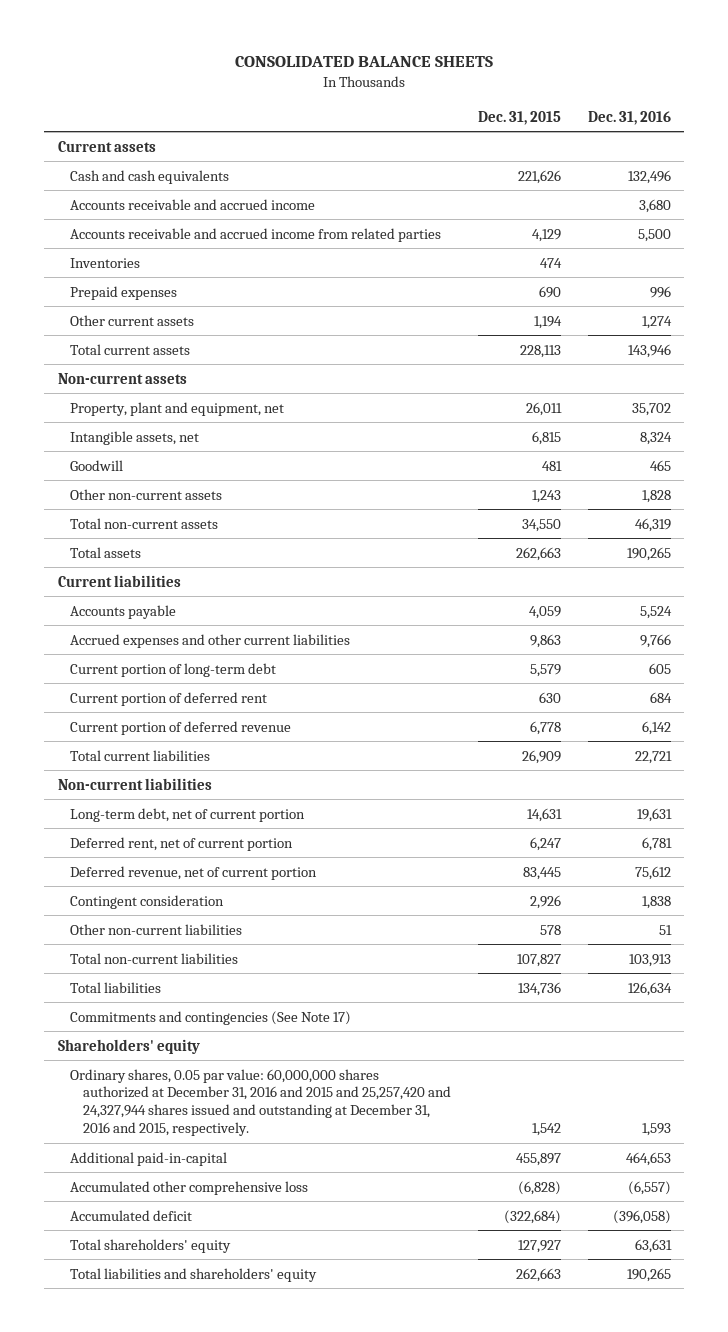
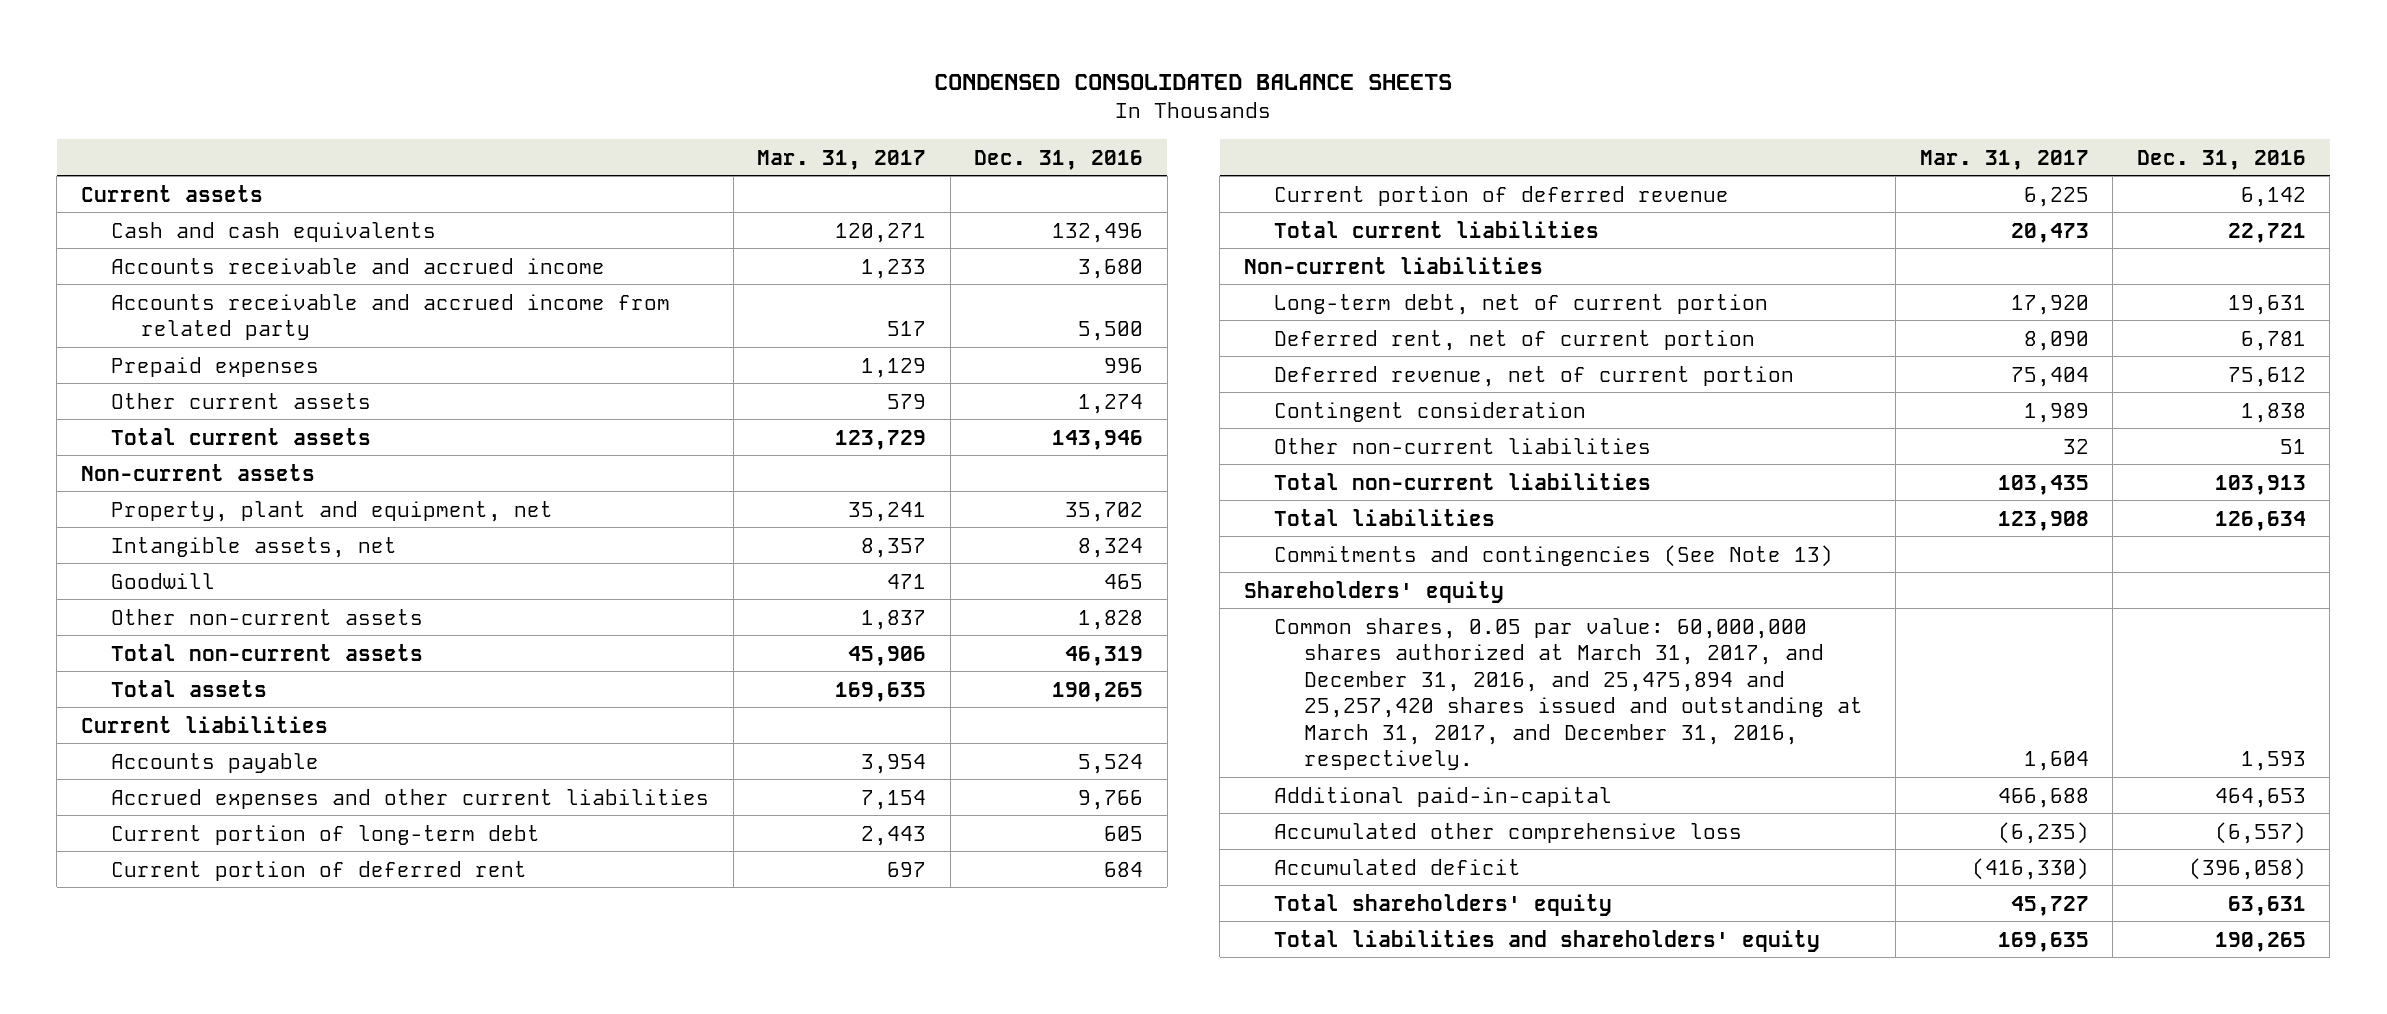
[235,56,494,68] CONSOLIDATED BALANCE SHEETS -> [934,73,1453,90] CONDENSED CONSOLIDATED BALANCE SHEETS
[477,110,561,125] Dec. 31, 2015 -> none
none -> [757,149,927,170] Mar. 31, 2017
[70,257,141,268] Inventories -> none
[70,227,442,242] Accounts receivable and accrued income from related parties -> [111,293,671,341] Accounts receivable and accrued income from related party
[70,1010,352,1025] Commitments and contingencies (See Note 17) -> [1273,544,1833,567] Commitments and contingencies (See Note 13)
[70,1068,452,1137] Ordinary shares, 0.05 par value: 60,000,000 shares authorized at December 31, 2016 and 2015 and 25,257,420 and 24,327,944 shares issued and outstanding at December 31, 2016 and 2015, respectively. -> [1273,617,1863,771] Common shares, 0.05 par value: 60,000,000 shares authorized at March 31, 2017, and December 31, 2016, and 25,475,894 and 25,257,420 shares issued and outstanding at March 31, 2017, and December 31, 2016, respectively.

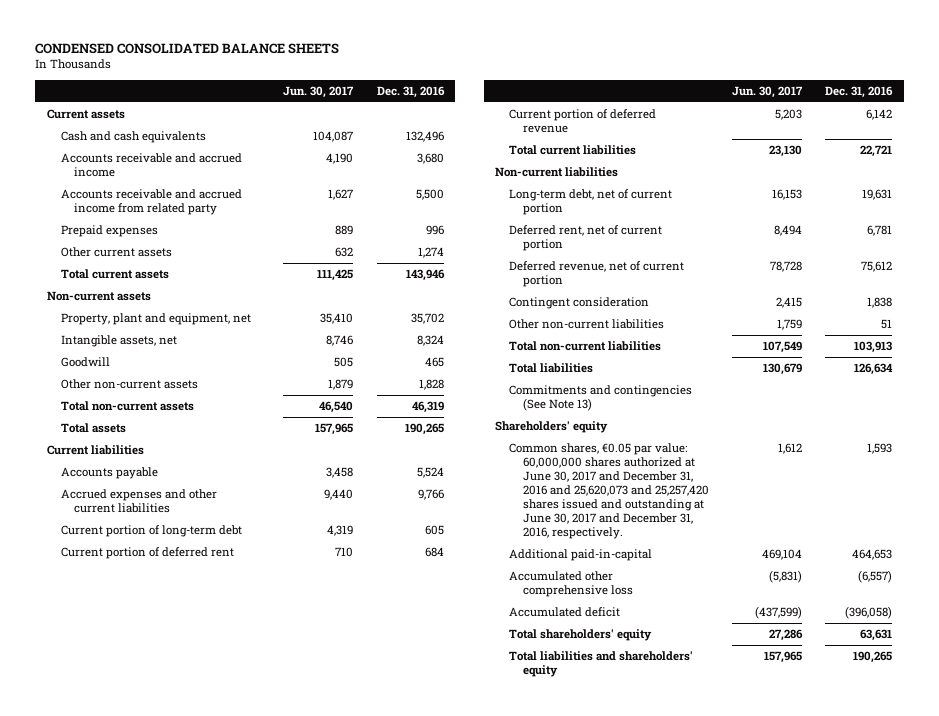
[757,149,927,170] Mar. 31, 2017 -> none
none -> [283,85,355,98] Jun. 30, 2017
[1273,617,1863,771] Common shares, 0.05 par value: 60,000,000 shares authorized at March 31, 2017, and December 31, 2016, and 25,475,894 and 25,257,420 shares issued and outstanding at March 31, 2017, and December 31, 2016, respectively. -> [508,443,709,539] Common shares, €0.05 par value: 60,000,000 shares authorized at June 30, 2017 and December 31, 2016 and 25,620,073 and 25,257,420 shares issued and outstanding at June 30, 2017 and December 31, 2016, respectively.

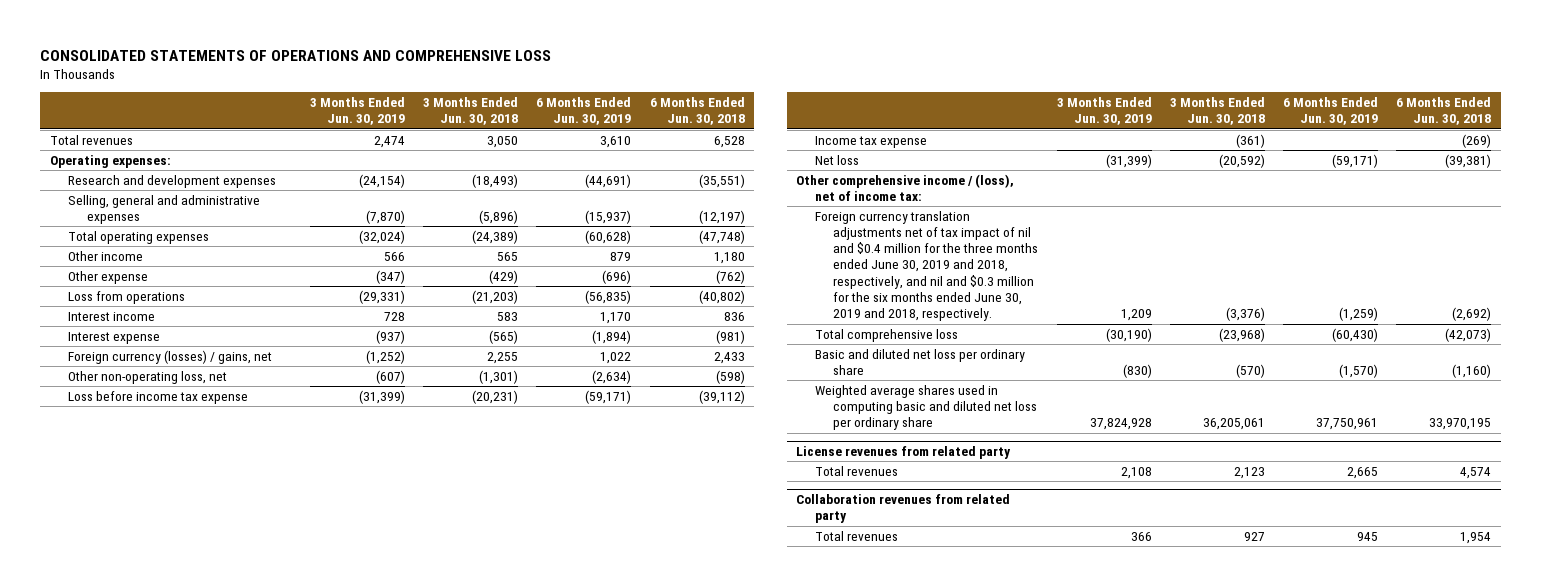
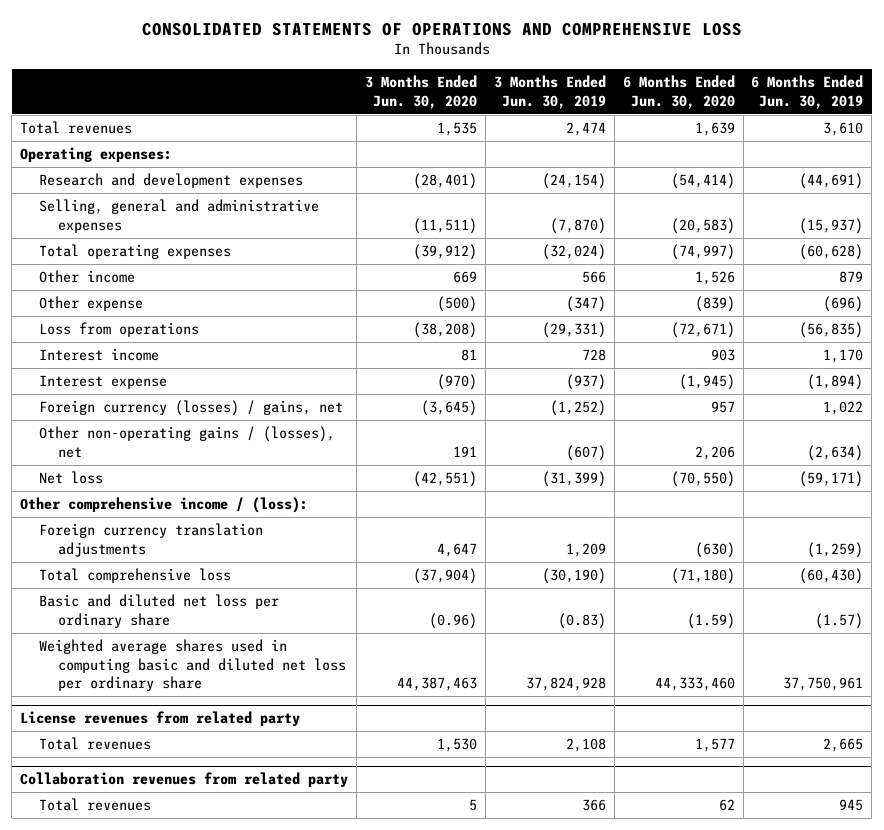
[423,97,519,126] 3 Months Ended Jun. 30, 2018 -> none
[649,97,745,126] 6 Months Ended Jun. 30, 2018 -> none
none -> [365,75,478,109] 3 Months Ended Jun. 30, 2020
none -> [622,75,735,109] 6 Months Ended Jun. 30, 2020
[68,390,249,404] Loss before income tax expense -> none
[814,135,927,148] Income tax expense -> none
[68,370,228,384] Other non-operating loss, net -> [38,426,335,458] Other non-operating gains / (losses), net
[796,173,1015,202] Other comprehensive income / (loss), net of income tax: -> [20,497,309,514] Other comprehensive income / (loss):
[814,210,1039,322] Foreign currency translation adjustments net of tax impact of nil and $0.4 million for the three months ended June 30, 2019 and 2018, respectively, and nil and $0.3 million for the six months ended June 30, 2019 and 2018, respectively. -> [38,523,263,557] Foreign currency translation adjustments
[1122,364,1152,379] (830) -> [557,612,606,629] (0.83)
[1339,364,1379,379] (1,570) -> [815,612,864,629] (1.57)

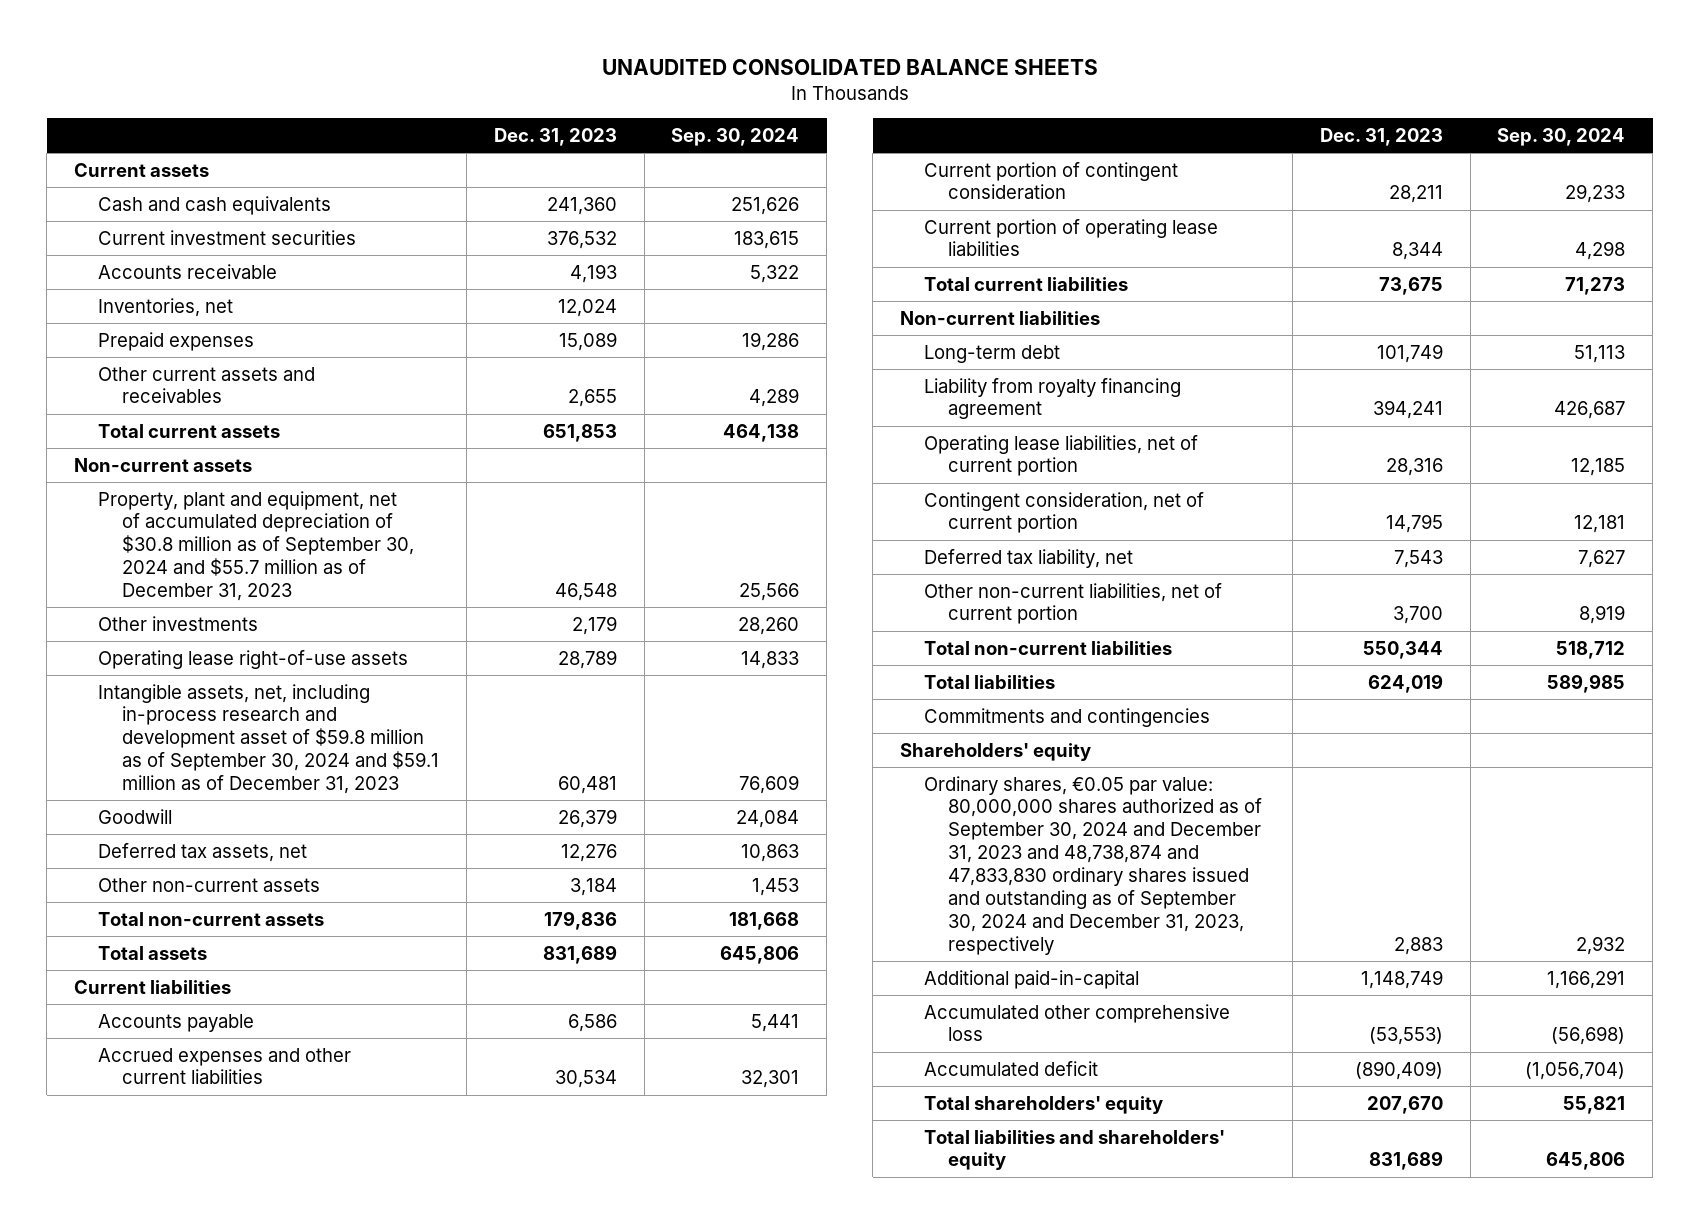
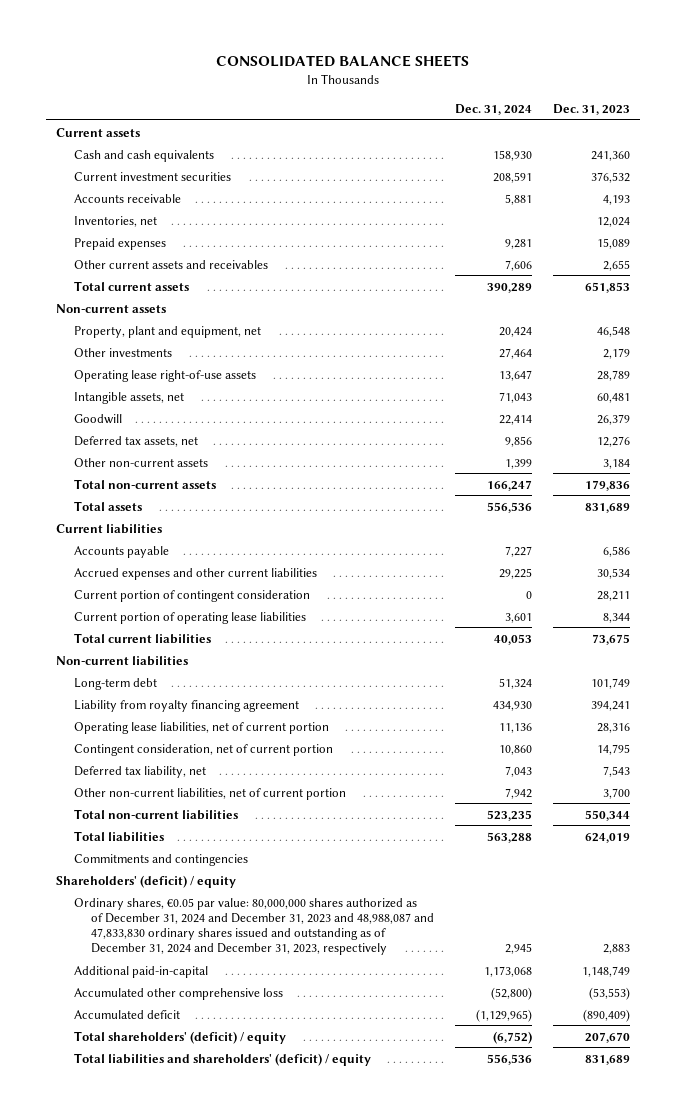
[601,59,1098,76] UNAUDITED CONSOLIDATED BALANCE SHEETS -> [216,55,470,68] CONSOLIDATED BALANCE SHEETS
[671,128,800,147] Sep. 30, 2024 -> none
none -> [454,103,532,115] Dec. 31, 2024
[98,490,415,602] Property, plant and equipment, net of accumulated depreciation of $30.8 million as of September 30, 2024 and $55.7 million as of December 31, 2023 -> [73,325,261,338] Property, plant and equipment, net
[98,683,440,795] Intangible assets, net, including in-process research and development asset of $59.8 million as of September 30, 2024 and $59.1 million as of December 31, 2023 -> [73,391,184,404] Intangible assets, net
[899,742,1091,761] Shareholders' equity -> [56,874,237,888] Shareholders' (deficit) / equity
[924,775,1263,955] Ordinary shares, €0.05 par value: 80,000,000 shares authorized as of September 30, 2024 and December 31, 2023 and 48,738,874 and 47,833,830 ordinary shares issued and outstanding as of September 30, 2024 and December 31, 2023, respectively -> [73,897,434,956] Ordinary shares, €0.05 par value: 80,000,000 shares authorized as of December 31, 2024 and December 31, 2023 and 48,988,087 and 47,833,830 ordinary shares issued and outstanding as of December 31, 2024 and December 31, 2023, respectively
[924,1095,1164,1114] Total shareholders' equity -> [73,1030,286,1044] Total shareholders' (deficit) / equity
[924,1129,1226,1171] Total liabilities and shareholders' equity -> [73,1052,371,1066] Total liabilities and shareholders' (deficit) / equity

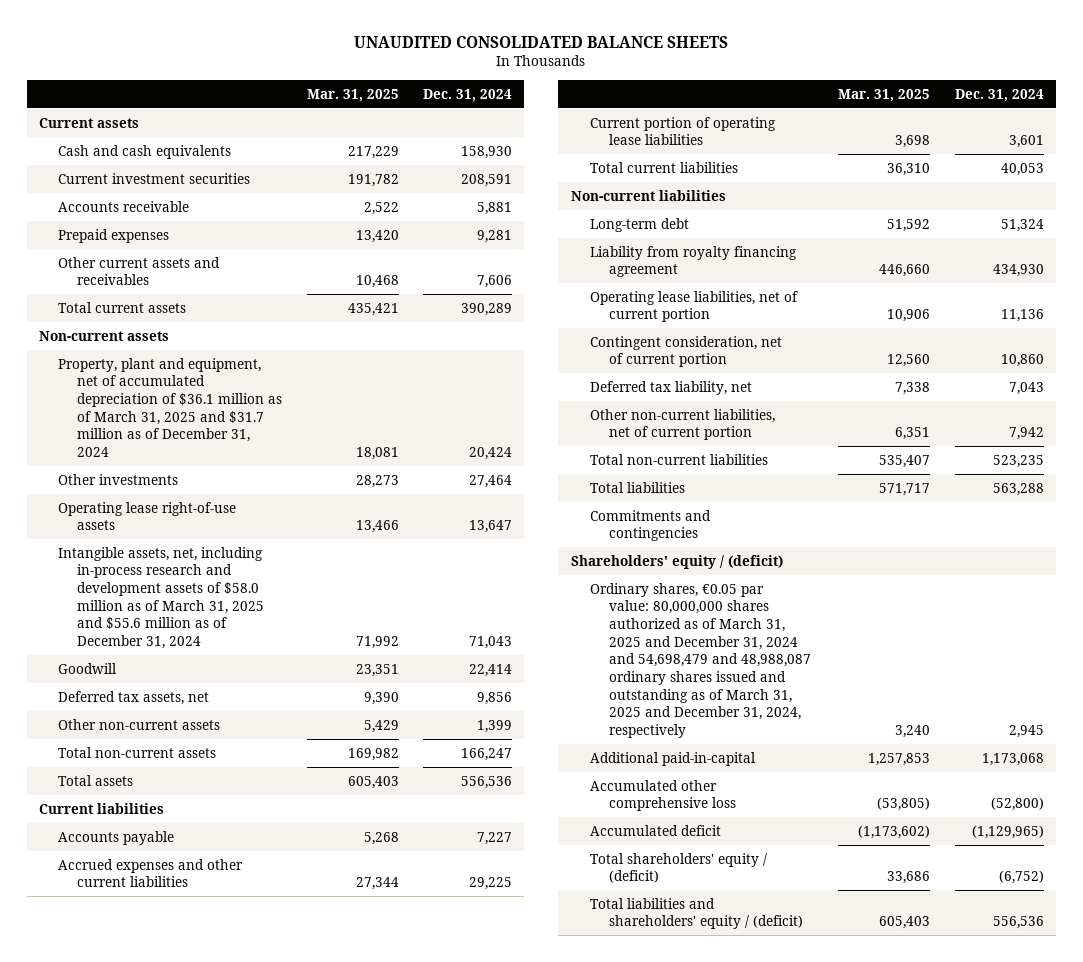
[216,55,470,68] CONSOLIDATED BALANCE SHEETS -> [354,35,729,48] UNAUDITED CONSOLIDATED BALANCE SHEETS
[552,103,630,115] Dec. 31, 2023 -> none
none -> [306,88,399,102] Mar. 31, 2025
[73,215,157,227] Inventories, net -> none
[73,325,261,338] Property, plant and equipment, net -> [58,357,283,457] Property, plant and equipment, net of accumulated depreciation of $36.1 million as of March 31, 2025 and $31.7 million as of December 31, 2024
[73,391,184,404] Intangible assets, net -> [58,546,265,649] Intangible assets, net, including in-process research and development assets of $58.0 million as of March 31, 2025 and $55.6 million as of December 31, 2024
[73,589,310,602] Current portion of contingent consideration -> none
[56,874,237,888] Shareholders' (deficit) / equity -> [570,554,783,569] Shareholders' equity / (deficit)
[73,897,434,956] Ordinary shares, €0.05 par value: 80,000,000 shares authorized as of December 31, 2024 and December 31, 2023 and 48,988,087 and 47,833,830 ordinary shares issued and outstanding as of December 31, 2024 and December 31, 2023, respectively -> [589,582,811,738] Ordinary shares, €0.05 par value: 80,000,000 shares authorized as of March 31, 2025 and December 31, 2024 and 54,698,479 and 48,988,087 ordinary shares issued and outstanding as of March 31, 2025 and December 31, 2024, respectively
[73,1030,286,1044] Total shareholders' (deficit) / equity -> [589,852,767,884] Total shareholders' equity / (deficit)
[73,1052,371,1066] Total liabilities and shareholders' (deficit) / equity -> [589,897,803,930] Total liabilities and shareholders' equity / (deficit)

